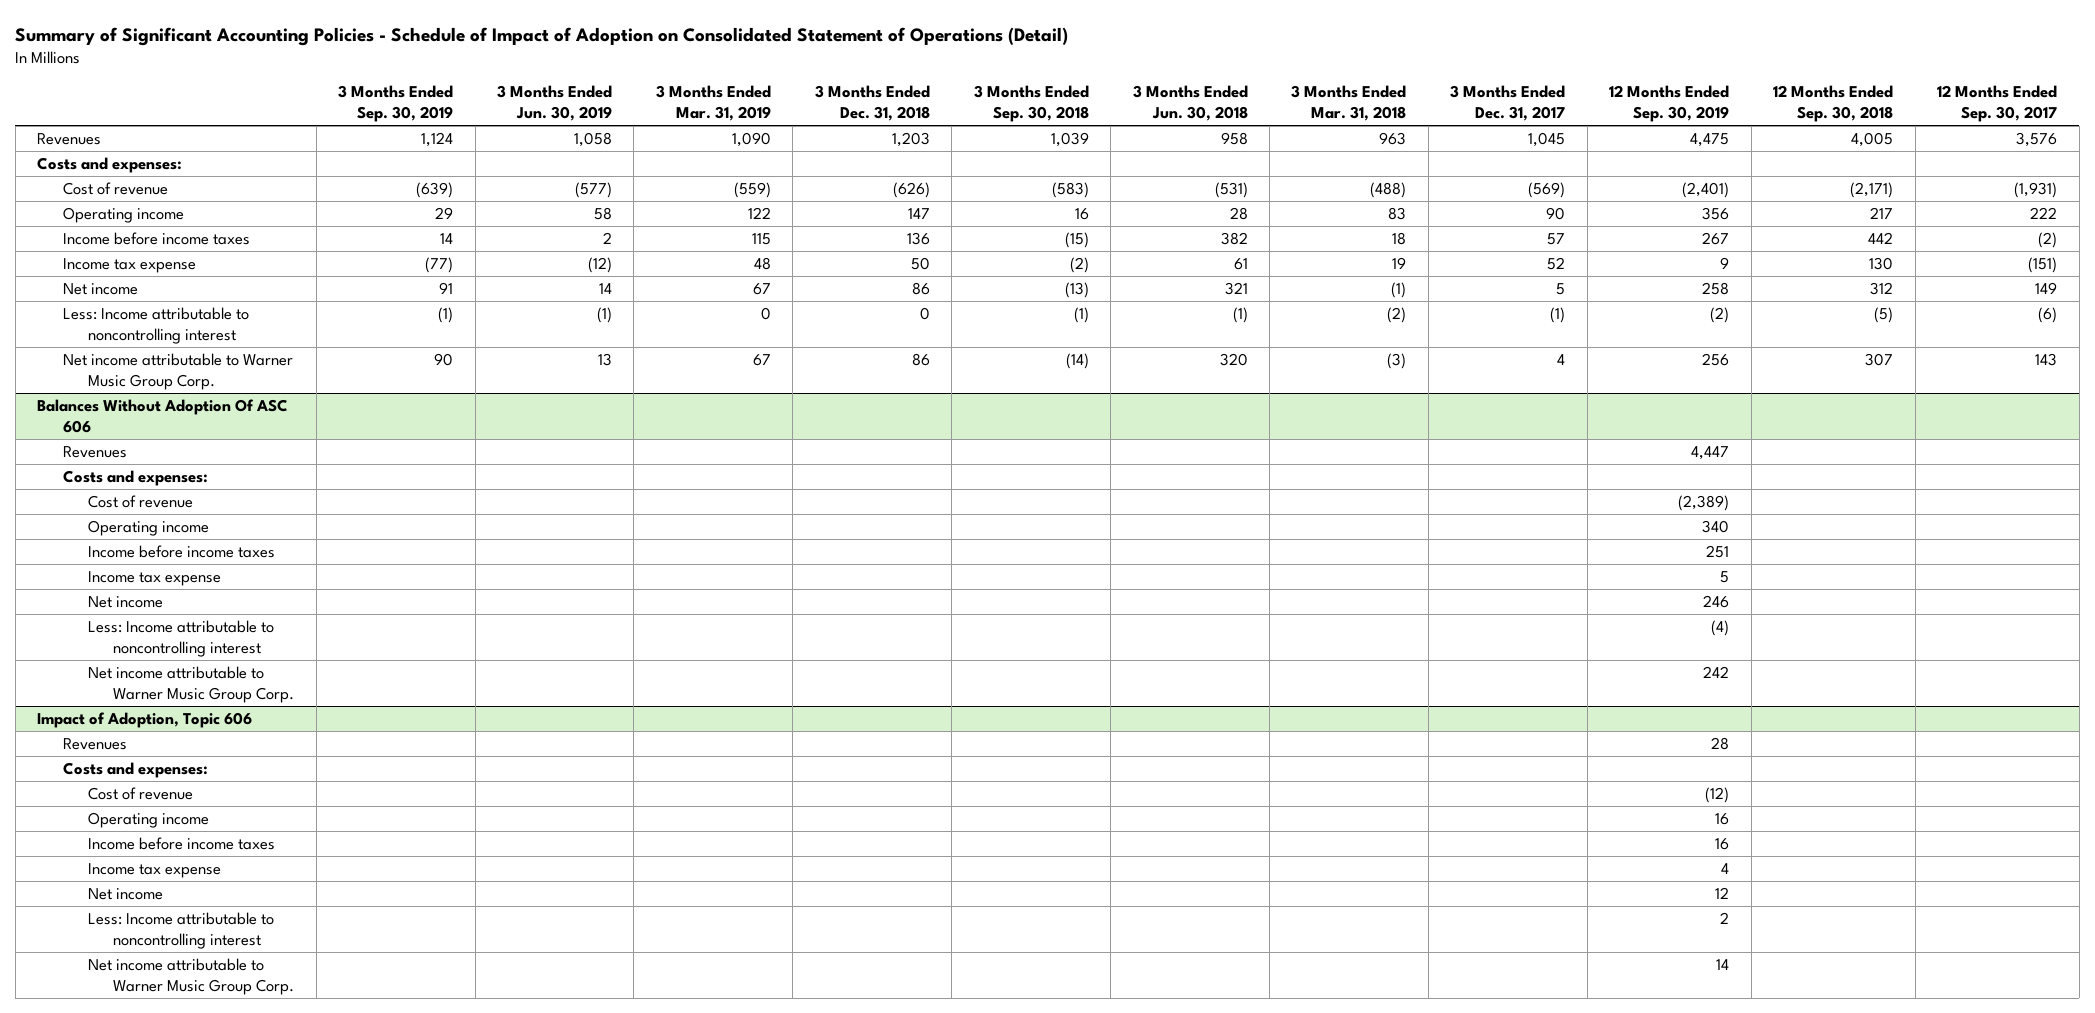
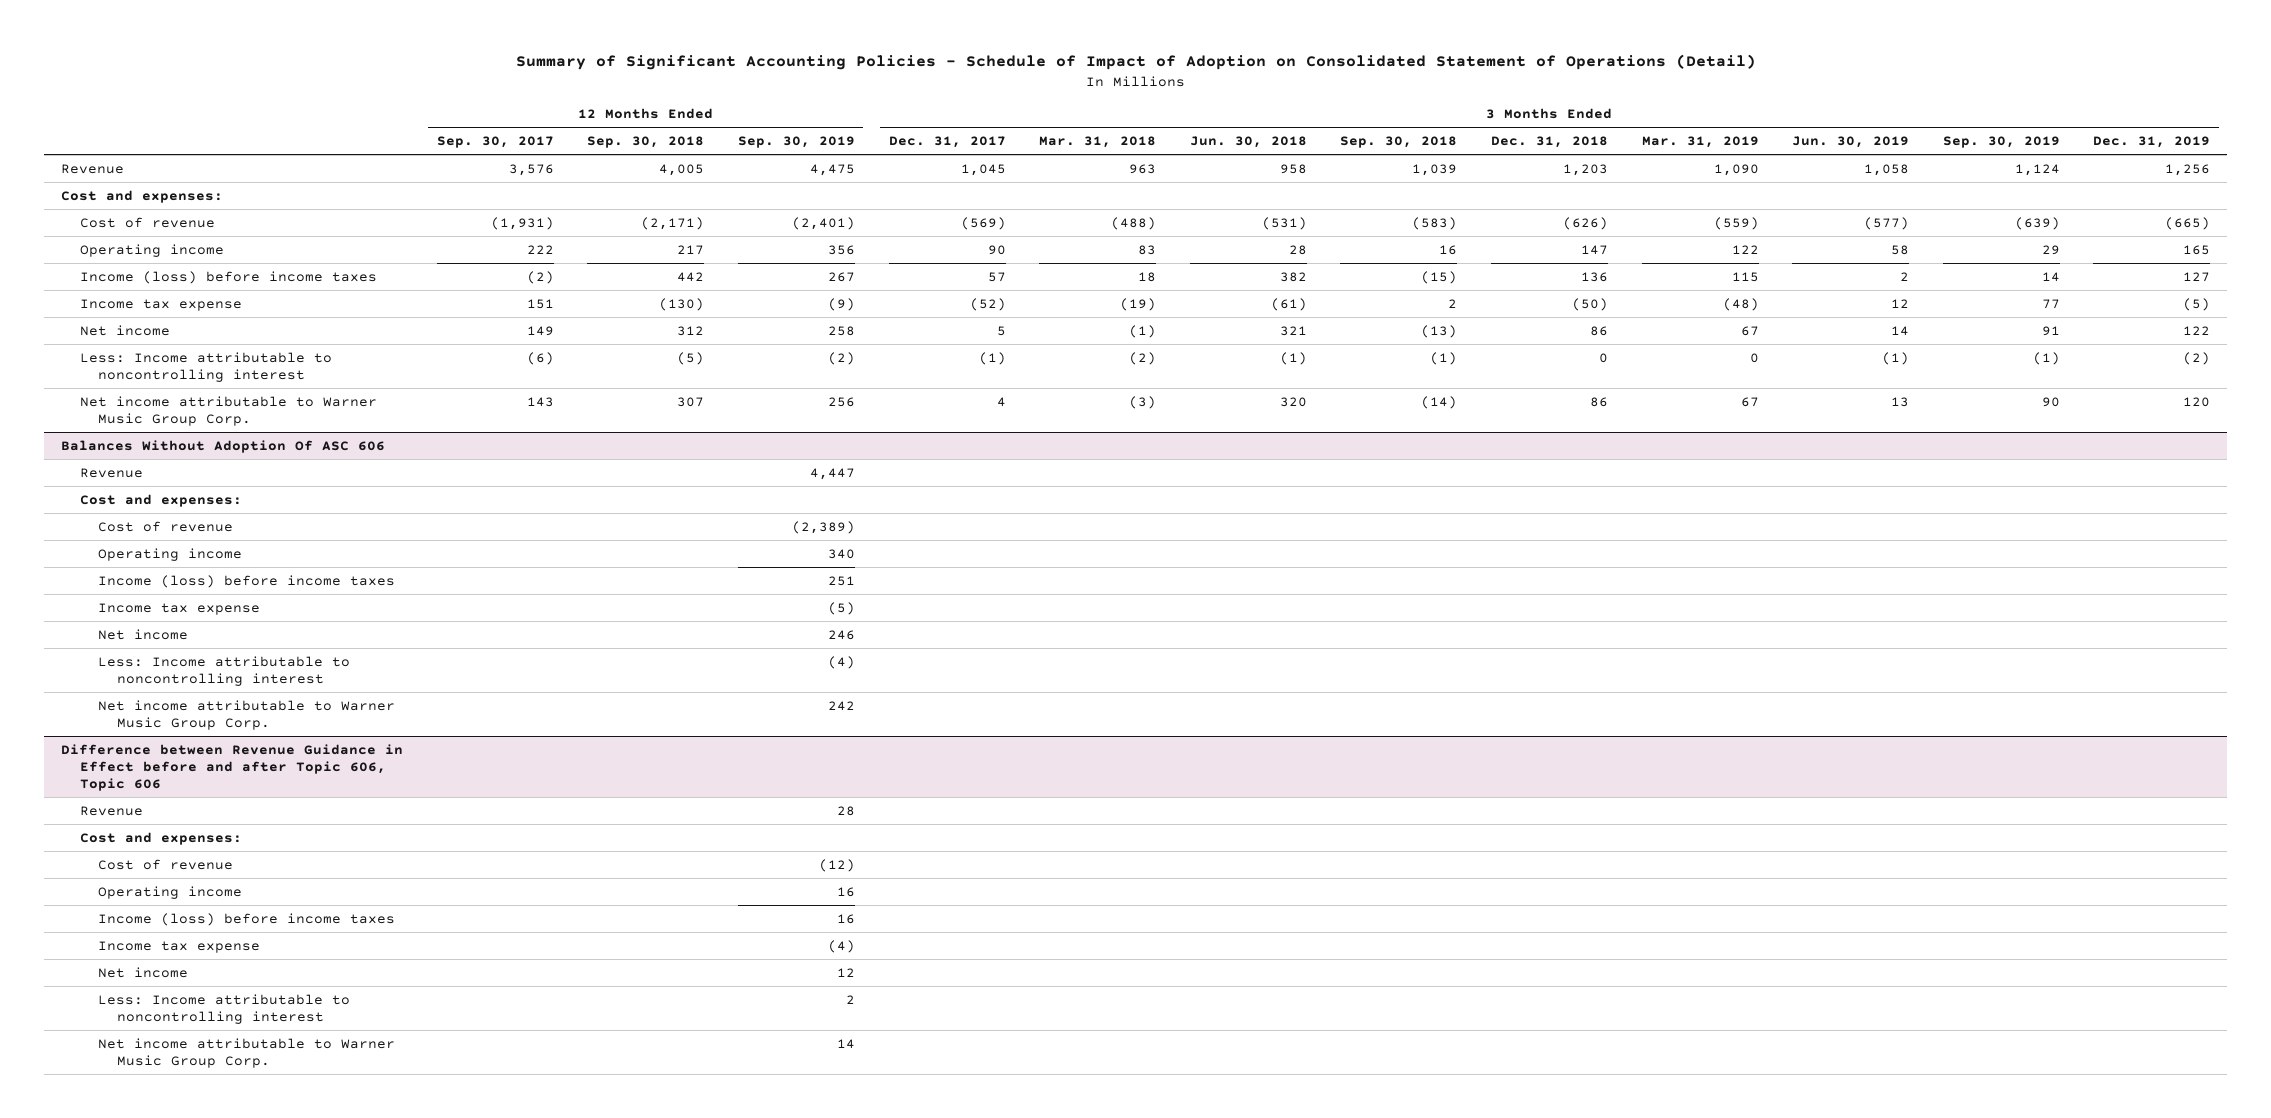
none -> [2093,135,2211,148] Dec. 31, 2019
[37,132,102,145] Revenues -> [61,163,125,174] Revenue
[37,156,183,173] Costs and expenses: -> [61,189,224,203] Cost and expenses:
[62,231,250,245] Income before income taxes -> [79,270,377,284] Income (loss) before income taxes
[425,256,454,273] (77) -> [2041,298,2060,309] 77
[587,256,612,273] (12) -> [1891,298,1910,308] 12
[753,256,771,270] 48 -> [1722,297,1759,311] (48)
[910,256,930,270] 50 -> [1571,297,1608,311] (50)
[1069,256,1089,273] (2) -> [1448,298,1458,308] 2
[1233,257,1248,270] 61 -> [1270,297,1307,311] (61)
[1392,256,1407,269] 19 -> [1120,297,1157,311] (19)
[1547,256,1566,270] 52 -> [969,297,1006,311] (52)
[1720,256,1730,269] 9 -> [827,297,855,311] (9)
[1869,256,1894,270] 130 -> [659,297,705,311] (130)
[2028,256,2058,273] (151) -> [526,298,554,309] 151
[62,445,127,458] Revenues -> [79,467,143,478] Revenue
[62,469,208,486] Costs and expenses: -> [79,493,242,507] Cost and expenses:
[87,544,275,558] Income before income taxes -> [98,574,396,588] Income (loss) before income taxes
[1720,570,1730,583] 5 -> [827,601,855,615] (5)
[37,711,253,728] Impact of Adoption, Topic 606 -> none
none -> [61,743,404,792] Difference between Revenue Guidance in Effect before and after Topic 606, Topic 606
[62,737,127,750] Revenues -> [79,805,143,816] Revenue
[62,761,208,778] Costs and expenses: -> [79,831,242,845] Cost and expenses:
[87,836,275,850] Income before income taxes -> [98,912,396,926] Income (loss) before income taxes
[1721,862,1730,874] 4 -> [827,939,855,953] (4)

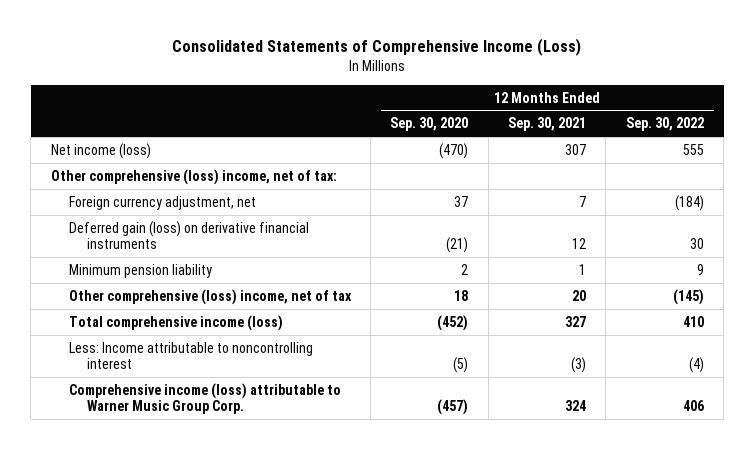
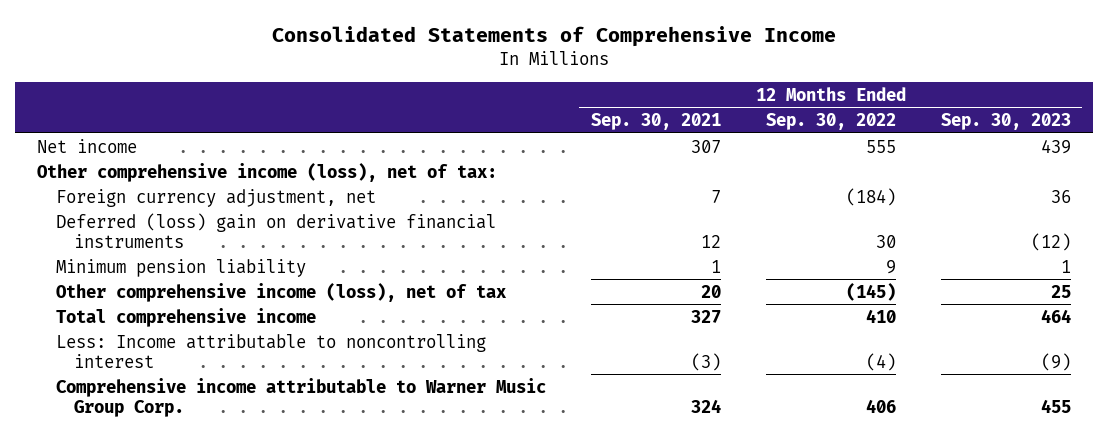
[172,38,582,57] Consolidated Statements of Comprehensive Income (Loss) -> [272,25,837,47] Consolidated Statements of Comprehensive Income
[390,117,469,132] Sep. 30, 2020 -> none
none -> [940,112,1071,130] Sep. 30, 2023
[50,142,151,159] Net income (loss) -> [37,138,138,153] Net income
[50,168,337,185] Other comprehensive (loss) income, net of tax: -> [37,162,498,182] Other comprehensive income (loss), net of tax:
[68,220,309,250] Deferred gain (loss) on derivative financial instruments -> [55,212,496,248] Deferred (loss) gain on derivative financial instruments
[68,288,352,305] Other comprehensive (loss) income, net of tax -> [55,282,507,302] Other comprehensive income (loss), net of tax
[68,314,283,331] Total comprehensive income (loss) -> [55,307,316,327] Total comprehensive income
[68,382,341,415] Comprehensive income (loss) attributable to Warner Music Group Corp. -> [55,377,546,417] Comprehensive income attributable to Warner Music Group Corp.

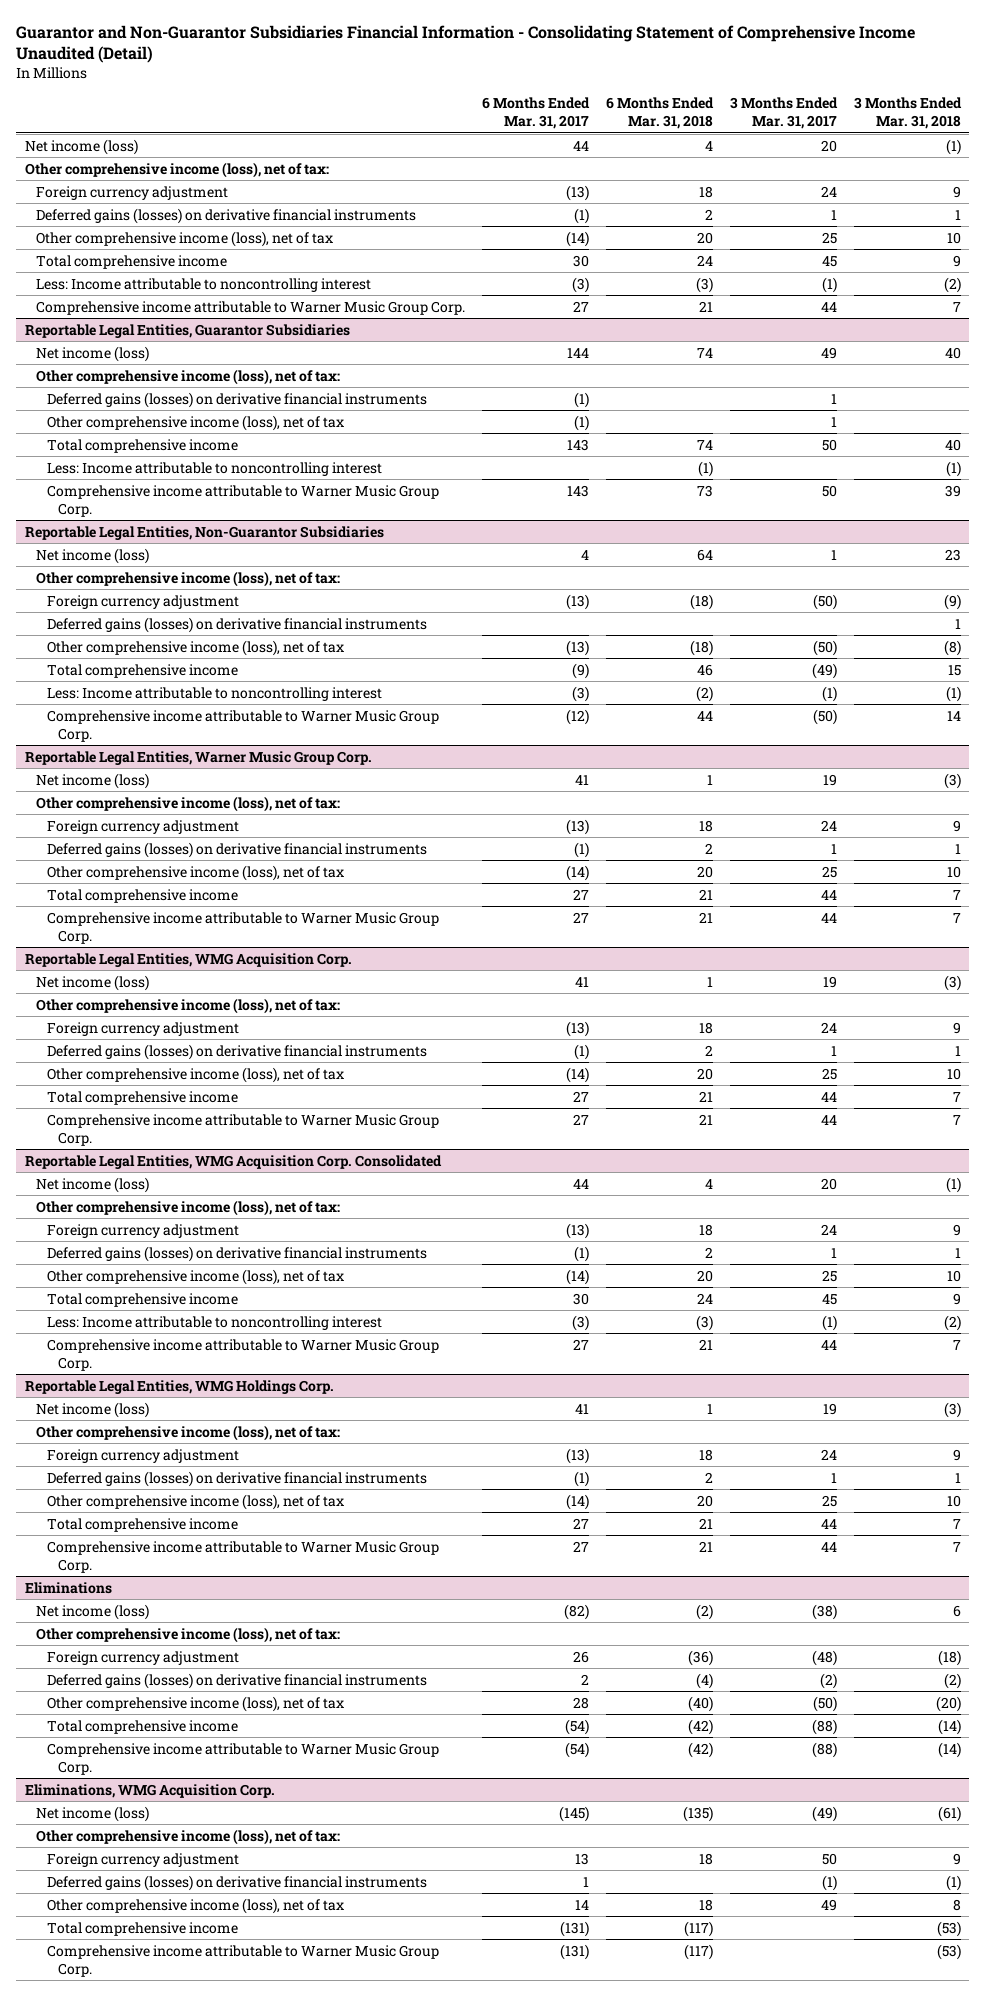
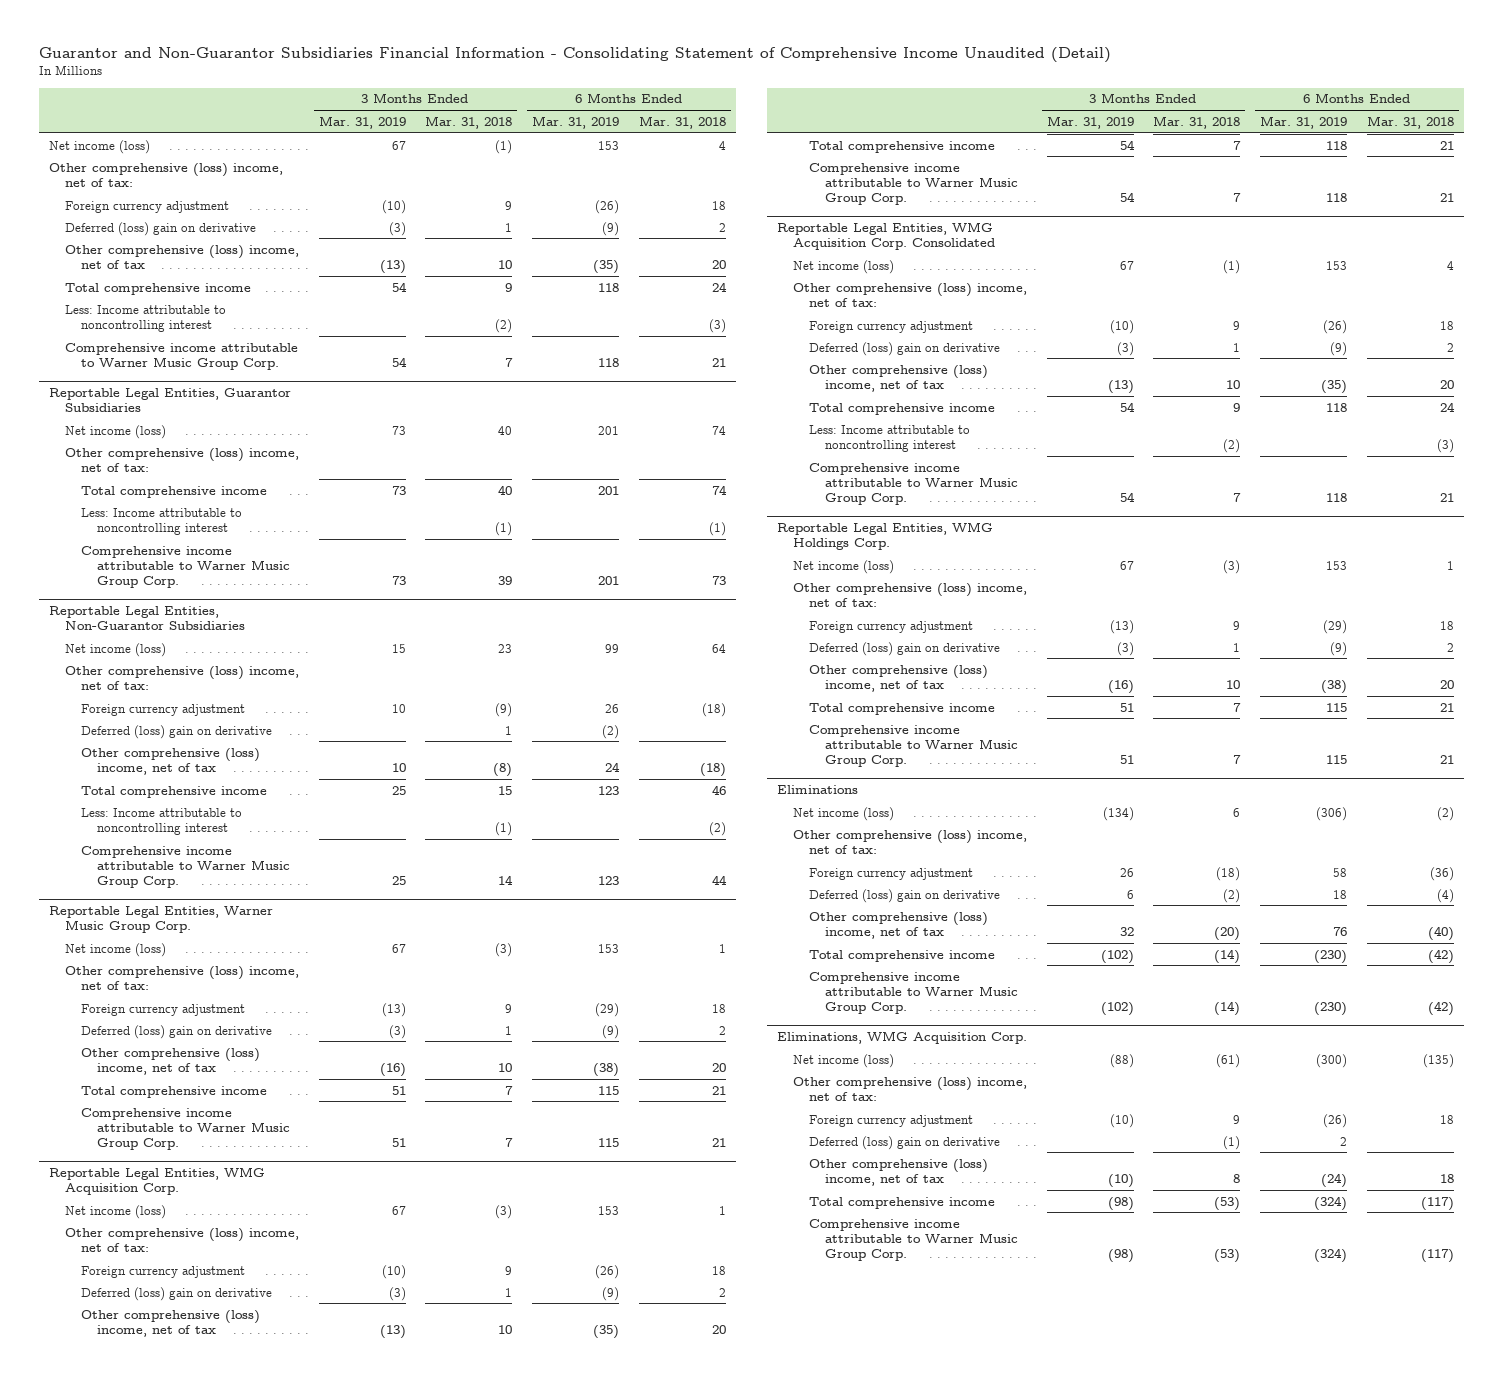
[481,97,590,130] 6 Months Ended Mar. 31, 2017 -> none
[729,97,838,130] 3 Months Ended Mar. 31, 2017 -> none
none -> [318,115,406,129] Mar. 31, 2019
none -> [532,115,620,129] Mar. 31, 2019
[24,161,329,178] Other comprehensive income (loss), net of tax: -> [48,162,283,187] Other comprehensive (loss) income, net of tax:
[35,207,416,224] Deferred gains (losses) on derivative financial instruments -> [64,221,256,236] Deferred (loss) gain on derivative
[35,230,333,247] Other comprehensive income (loss), net of tax -> [64,244,299,269] Other comprehensive (loss) income, net of tax
[47,391,428,408] Deferred gains (losses) on derivative financial instruments -> none
[47,414,345,431] Other comprehensive income (loss), net of tax -> none
[35,368,340,385] Other comprehensive income (loss), net of tax: -> [64,447,299,472] Other comprehensive (loss) income, net of tax:
[35,570,340,587] Other comprehensive income (loss), net of tax: -> [64,665,299,690] Other comprehensive (loss) income, net of tax:
[47,616,428,633] Deferred gains (losses) on derivative financial instruments -> [80,724,272,739] Deferred (loss) gain on derivative
[47,639,345,656] Other comprehensive income (loss), net of tax -> [80,747,260,775] Other comprehensive (loss) income, net of tax
[35,795,340,812] Other comprehensive income (loss), net of tax: -> [64,965,299,990] Other comprehensive (loss) income, net of tax:
[47,841,428,858] Deferred gains (losses) on derivative financial instruments -> [80,1024,272,1039] Deferred (loss) gain on derivative
[47,864,345,881] Other comprehensive income (loss), net of tax -> [80,1047,260,1075] Other comprehensive (loss) income, net of tax
[35,997,340,1014] Other comprehensive income (loss), net of tax: -> [64,1227,299,1252] Other comprehensive (loss) income, net of tax:
[47,1043,428,1060] Deferred gains (losses) on derivative financial instruments -> [80,1286,272,1301] Deferred (loss) gain on derivative
[47,1066,345,1083] Other comprehensive income (loss), net of tax -> [80,1309,260,1337] Other comprehensive (loss) income, net of tax
[35,1199,340,1216] Other comprehensive income (loss), net of tax: -> [792,282,1027,307] Other comprehensive (loss) income, net of tax:
[47,1245,428,1262] Deferred gains (losses) on derivative financial instruments -> [808,341,1000,356] Deferred (loss) gain on derivative
[47,1268,345,1285] Other comprehensive income (loss), net of tax -> [808,364,988,392] Other comprehensive (loss) income, net of tax
[35,1424,340,1441] Other comprehensive income (loss), net of tax: -> [792,582,1027,607] Other comprehensive (loss) income, net of tax:
[47,1470,428,1487] Deferred gains (losses) on derivative financial instruments -> [808,641,1000,656] Deferred (loss) gain on derivative
[47,1493,345,1510] Other comprehensive income (loss), net of tax -> [808,664,988,692] Other comprehensive (loss) income, net of tax
[35,1626,340,1643] Other comprehensive income (loss), net of tax: -> [792,829,1027,854] Other comprehensive (loss) income, net of tax:
[47,1672,428,1689] Deferred gains (losses) on derivative financial instruments -> [808,888,1000,903] Deferred (loss) gain on derivative
[47,1695,345,1712] Other comprehensive income (loss), net of tax -> [808,911,988,939] Other comprehensive (loss) income, net of tax
[35,1828,340,1845] Other comprehensive income (loss), net of tax: -> [792,1076,1027,1101] Other comprehensive (loss) income, net of tax:
[47,1874,428,1891] Deferred gains (losses) on derivative financial instruments -> [808,1135,1000,1150] Deferred (loss) gain on derivative
[47,1897,345,1914] Other comprehensive income (loss), net of tax -> [808,1158,988,1186] Other comprehensive (loss) income, net of tax

